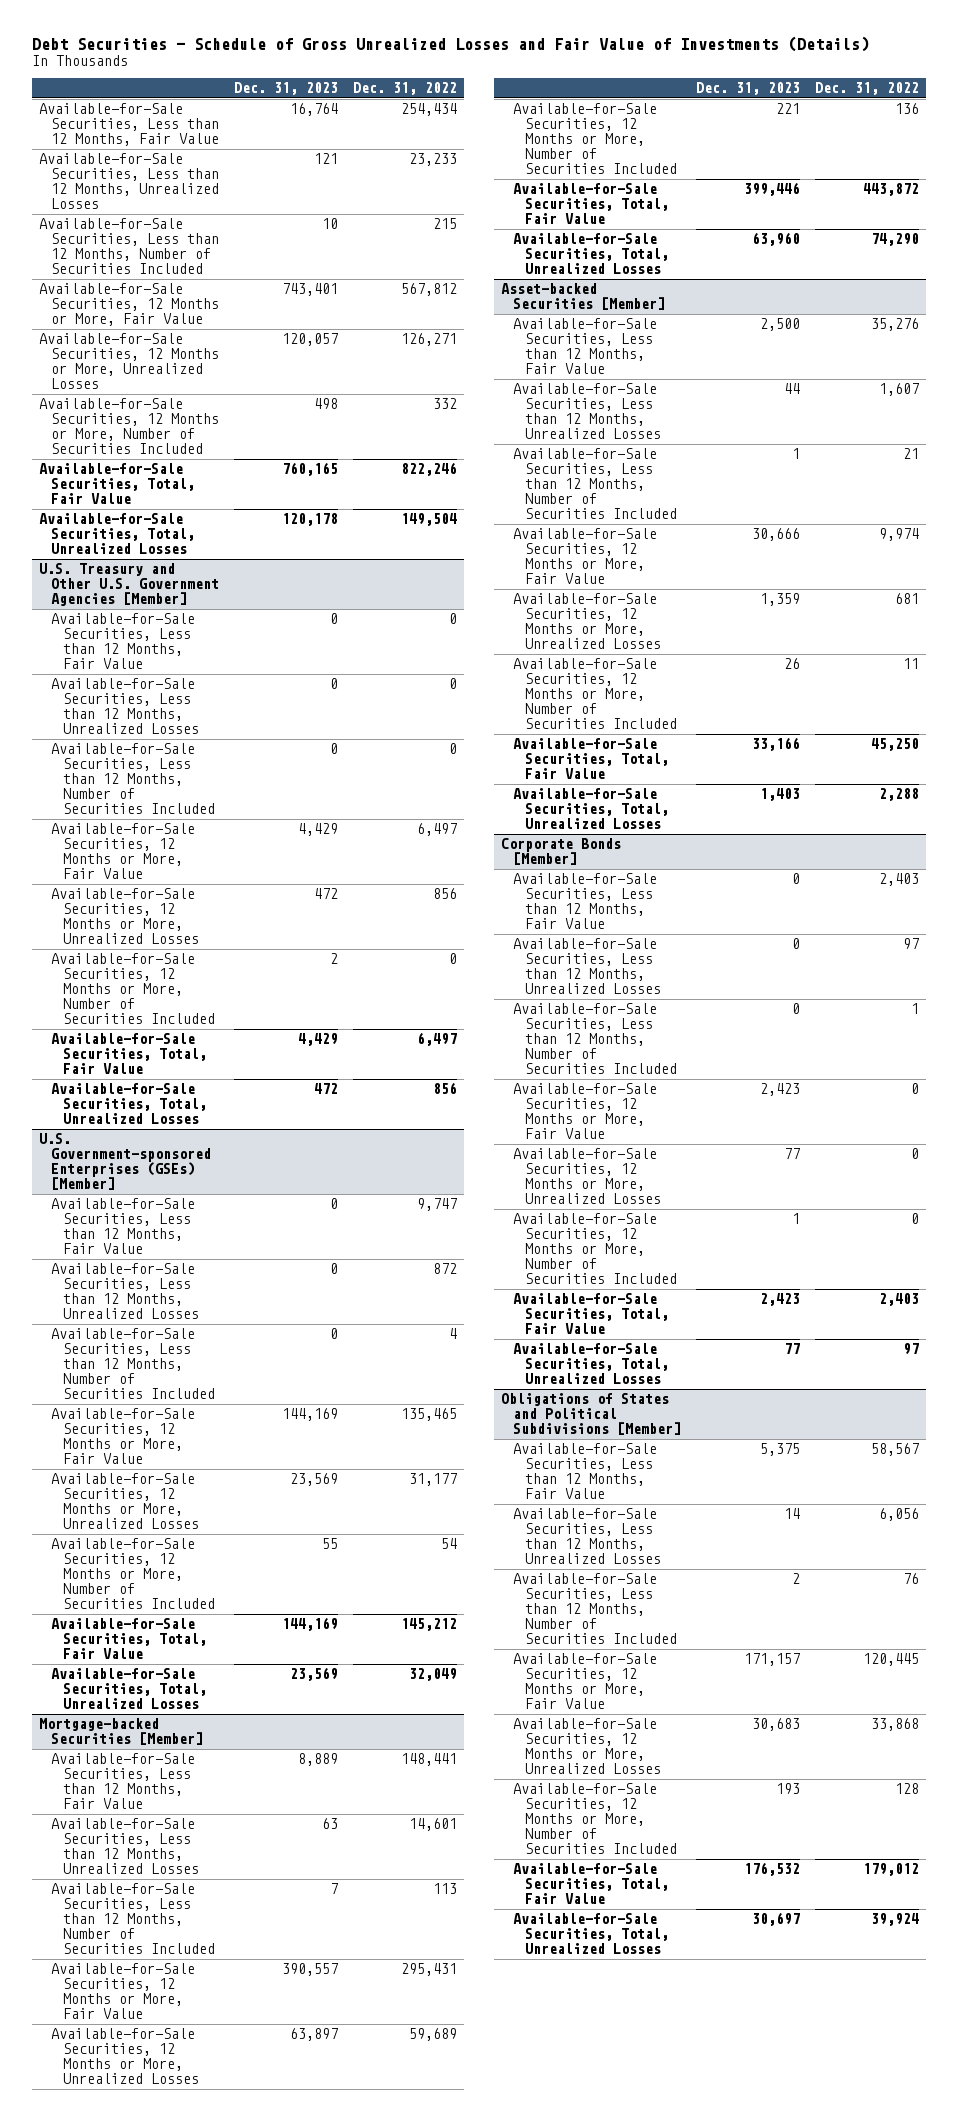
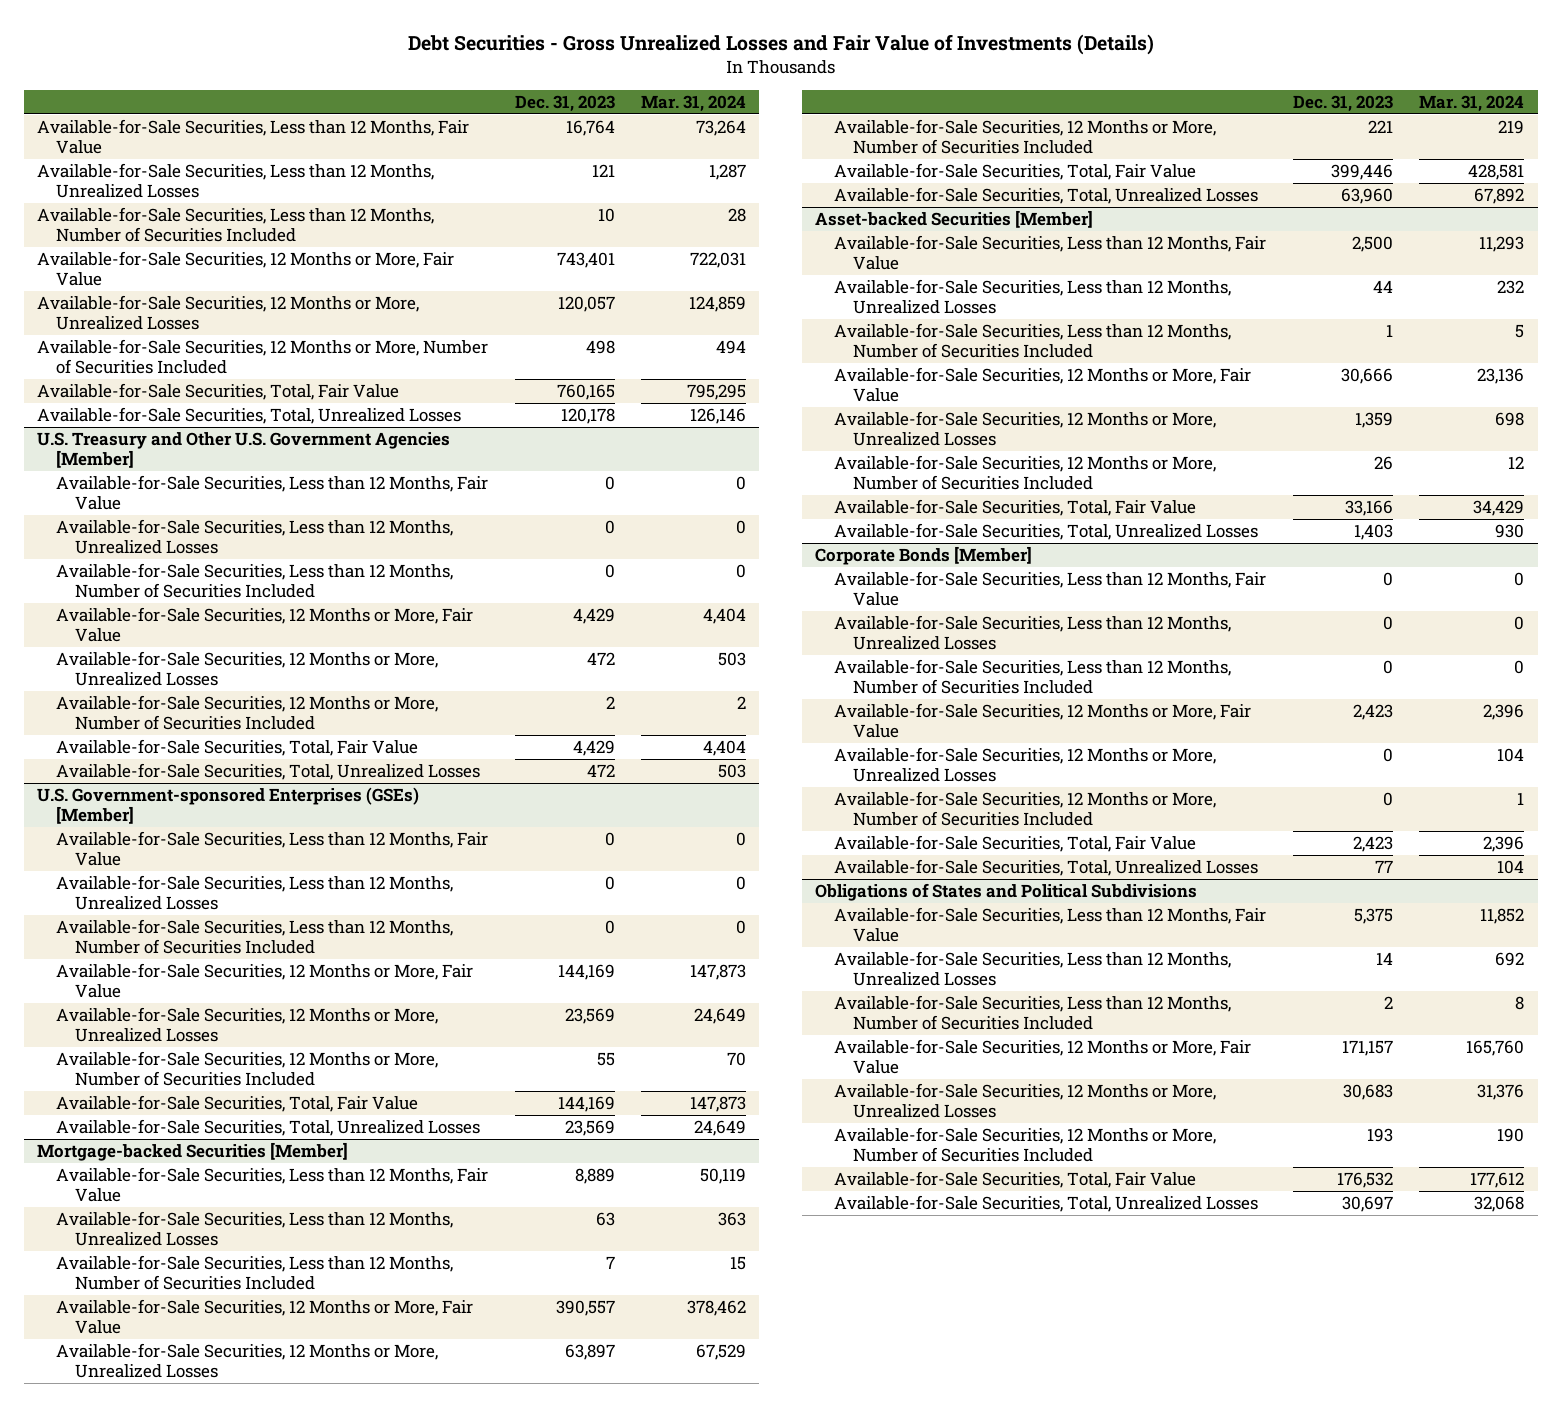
[31,36,869,53] Debt Securities - Schedule of Gross Unrealized Losses and Fair Value of Investments (Details) -> [407,33,1154,55] Debt Securities - Gross Unrealized Losses and Fair Value of Investments (Details)
[353,82,458,96] Dec. 31, 2022 -> none
none -> [641,94,747,112] Mar. 31, 2024
[784,1148,801,1160] 77 -> [1382,748,1393,763] 0
[792,1213,801,1225] 1 -> [1382,792,1393,807] 0
[501,1393,682,1436] Obligations of States and Political Subdivisions [Member] -> [815,883,1198,902] Obligations of States and Political Subdivisions

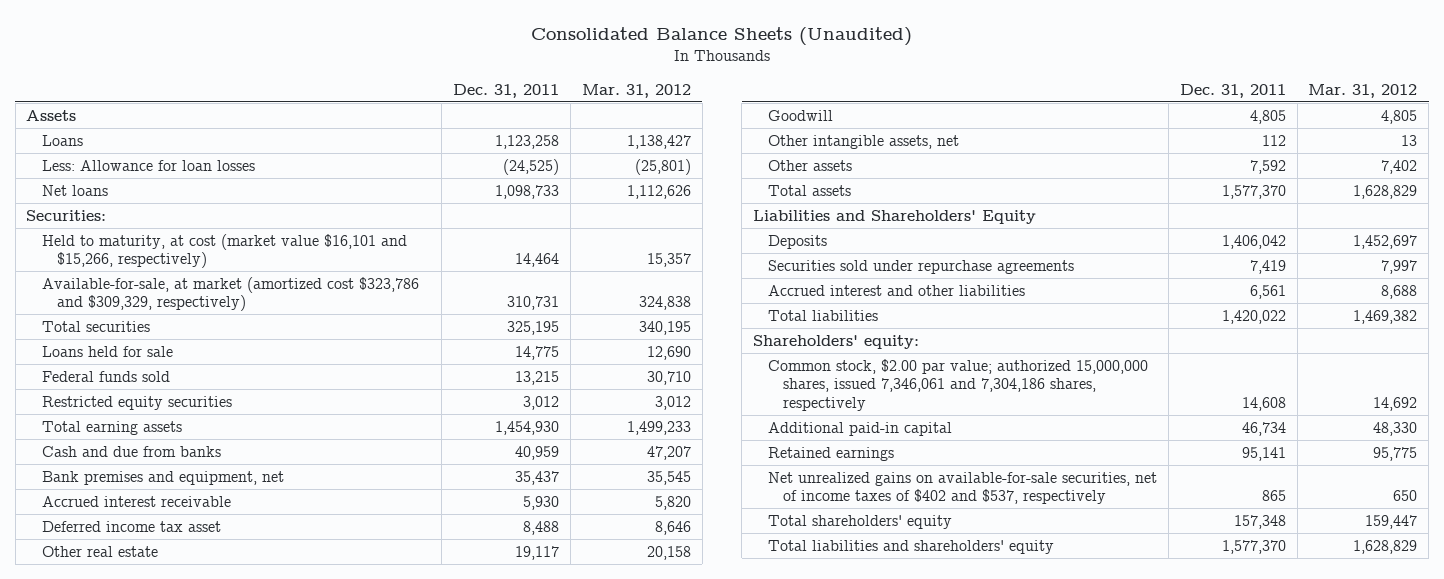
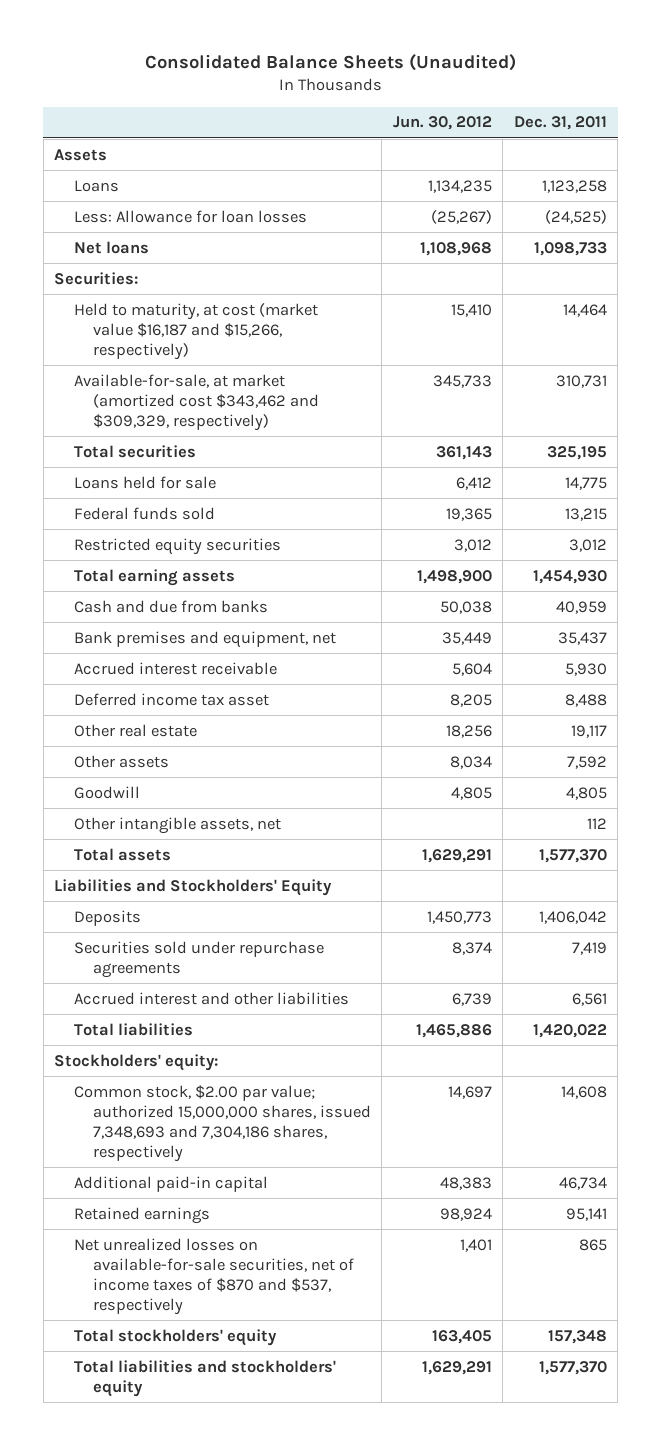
[581,84,691,99] Mar. 31, 2012 -> none
none -> [392,116,492,131] Jun. 30, 2012
[41,233,407,269] Held to maturity, at cost (market value $16,101 and $15,266, respectively) -> [73,302,318,360] Held to maturity, at cost (market value $16,187 and $15,266, respectively)
[41,276,419,312] Available-for-sale, at market (amortized cost $323,786 and $309,329, respectively) -> [73,373,319,431] Available-for-sale, at market (amortized cost $343,462 and $309,329, respectively)
[768,159,853,171] Other assets -> [73,754,169,768] Other assets
[753,209,1037,224] Liabilities and Shareholders' Equity -> [54,878,333,896] Liabilities and Stockholders' Equity
[753,334,920,349] Shareholders' equity: -> [54,1053,219,1071] Stockholders' equity:
[768,358,1149,411] Common stock, $2.00 par value; authorized 15,000,000 shares, issued 7,346,061 and 7,304,186 shares, respectively -> [73,1084,371,1162] Common stock, $2.00 par value; authorized 15,000,000 shares, issued 7,348,693 and 7,304,186 shares, respectively
[768,471,1158,505] Net unrealized gains on available-for-sale securities, net of income taxes of $402 and $537, respectively -> [73,1237,354,1315] Net unrealized losses on available-for-sale securities, net of income taxes of $870 and $537, respectively
[768,514,953,529] Total shareholders' equity -> [73,1328,277,1346] Total stockholders' equity
[768,539,1055,554] Total liabilities and shareholders' equity -> [73,1359,336,1397] Total liabilities and stockholders' equity

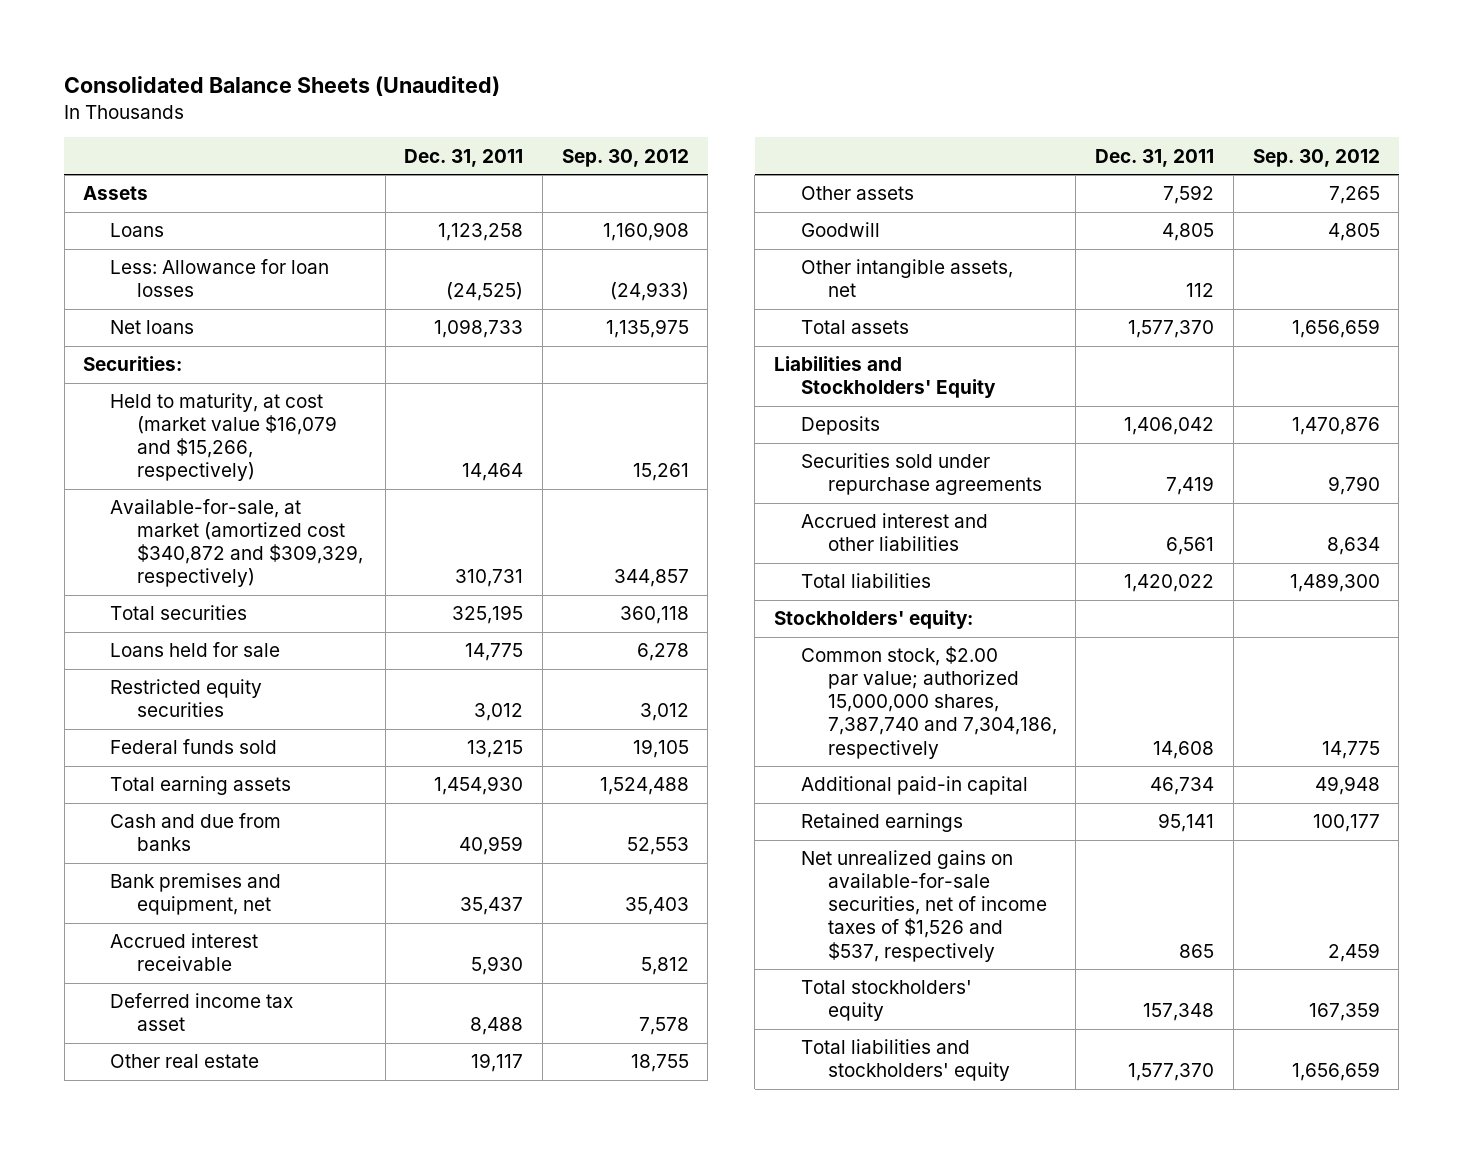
[392,116,492,131] Jun. 30, 2012 -> none
none -> [561,148,689,167] Sep. 30, 2012
[73,302,318,360] Held to maturity, at cost (market value $16,187 and $15,266, respectively) -> [110,393,337,482] Held to maturity, at cost (market value $16,079 and $15,266, respectively)
[73,373,319,431] Available-for-sale, at market (amortized cost $343,462 and $309,329, respectively) -> [110,499,363,588] Available-for-sale, at market (amortized cost $340,872 and $309,329, respectively)
[73,506,215,520] Federal funds sold -> [110,739,278,755] Federal funds sold
[73,1084,371,1162] Common stock, $2.00 par value; authorized 15,000,000 shares, issued 7,348,693 and 7,304,186 shares, respectively -> [800,646,1057,759] Common stock, $2.00 par value; authorized 15,000,000 shares, 7,387,740 and 7,304,186, respectively
[73,1237,354,1315] Net unrealized losses on available-for-sale securities, net of income taxes of $870 and $537, respectively -> [800,850,1047,962] Net unrealized gains on available-for-sale securities, net of income taxes of $1,526 and $537, respectively

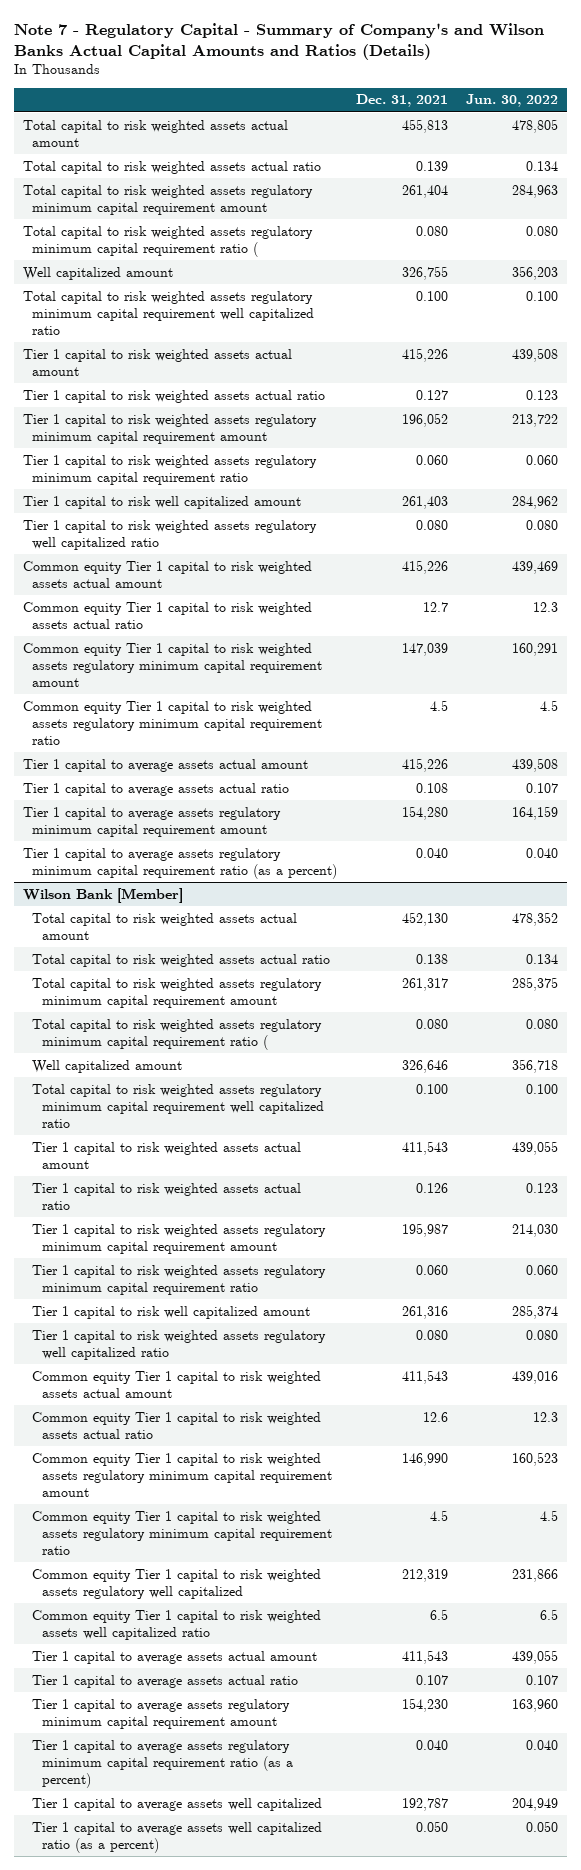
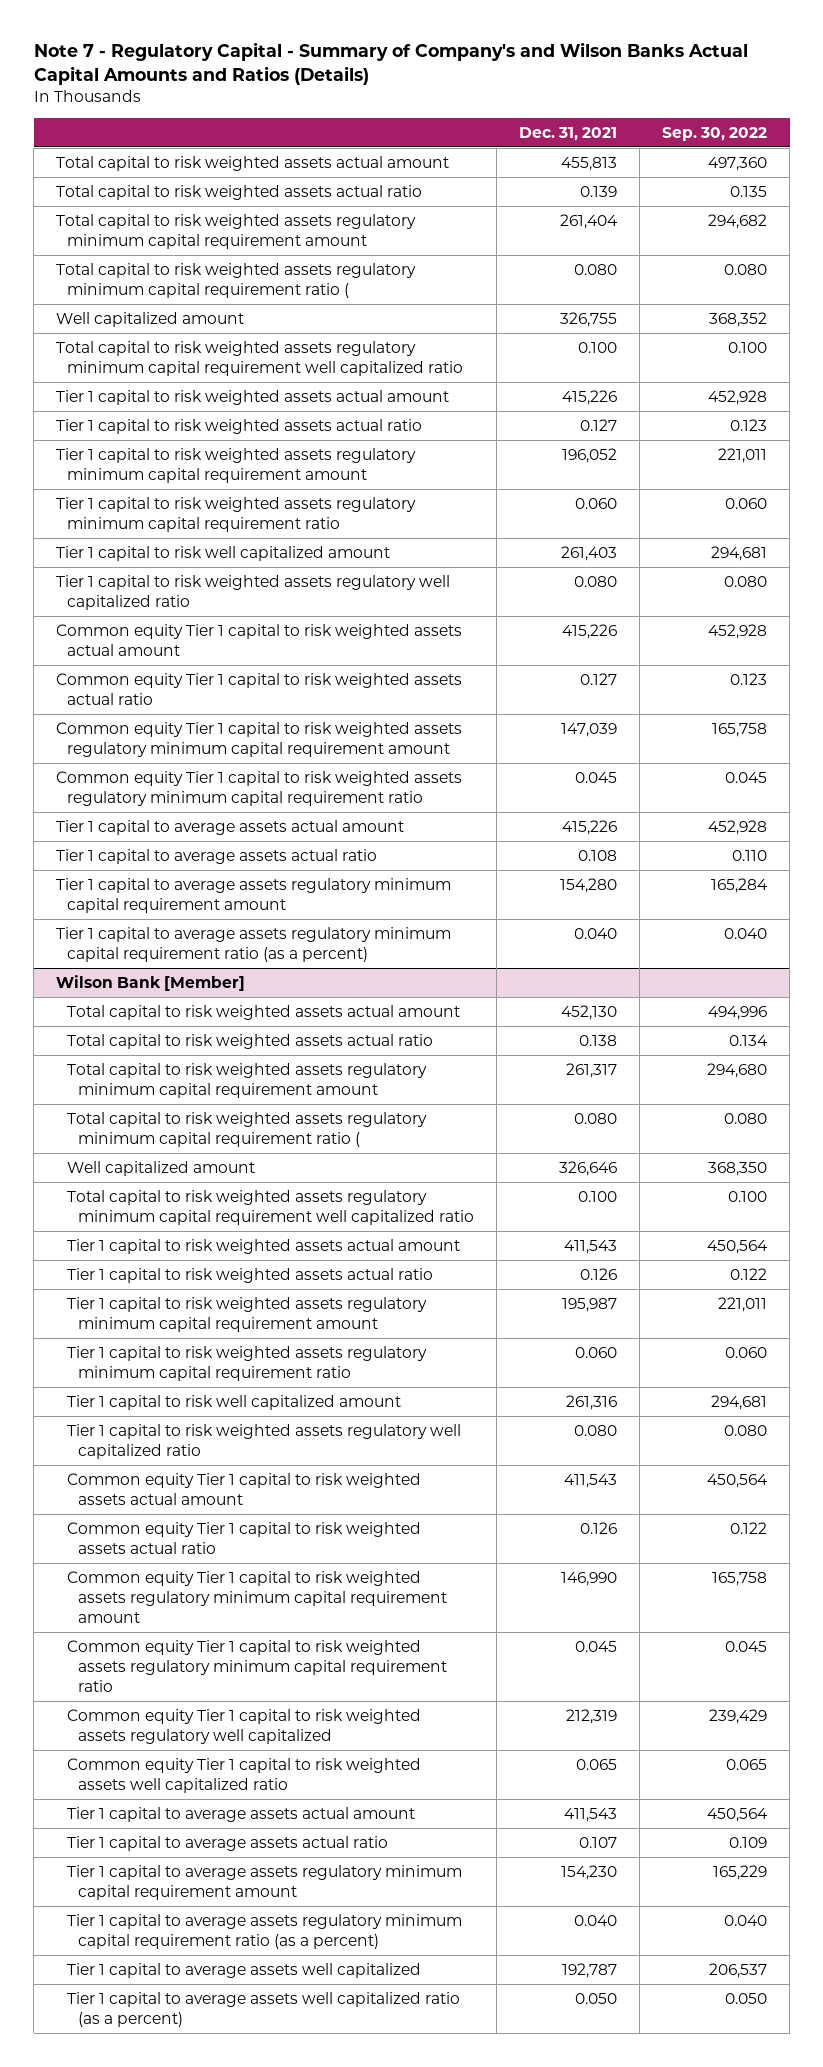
[465,94,558,108] Jun. 30, 2022 -> none
none -> [662,126,768,141] Sep. 30, 2022
[422,601,448,612] 12.7 -> [580,672,618,685] 0.127
[429,699,448,711] 4.5 -> [575,771,618,783] 0.045
[422,1411,448,1422] 12.6 -> [580,1521,618,1534] 0.126
[429,1509,448,1521] 4.5 -> [575,1640,618,1652] 0.045
[429,1608,448,1620] 6.5 -> [576,1758,618,1770] 0.065

